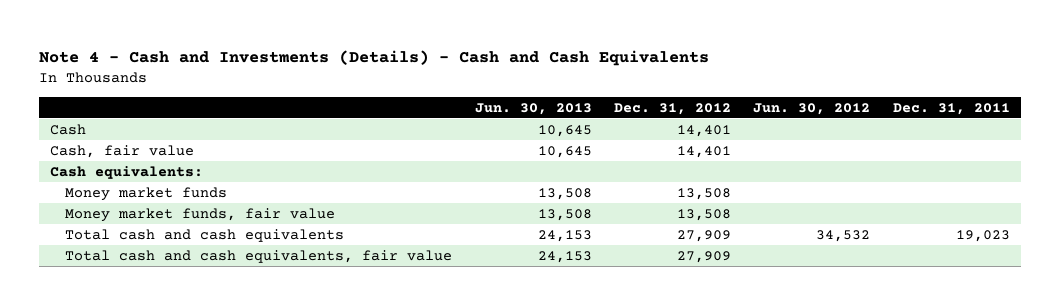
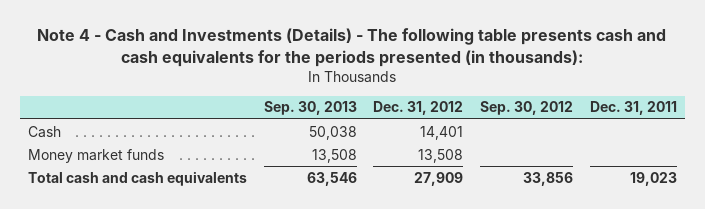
[38,49,709,66] Note 4 - Cash and Investments (Details) - Cash and Cash Equivalents -> [37,28,667,67] Note 4 - Cash and Investments (Details) - The following table presents cash and cash equivalents for the periods presented (in thousands):
[474,102,592,115] Jun. 30, 2013 -> none
[753,102,871,115] Jun. 30, 2012 -> none
none -> [263,101,357,116] Sep. 30, 2013
none -> [480,101,574,116] Sep. 30, 2012
[50,144,195,158] Cash, fair value -> none
[50,165,204,179] Cash equivalents: -> none
[65,207,336,222] Money market funds, fair value -> none
[65,249,453,263] Total cash and cash equivalents, fair value -> none

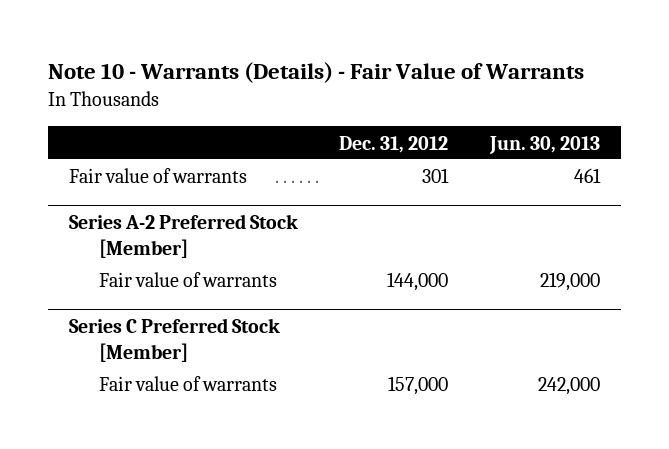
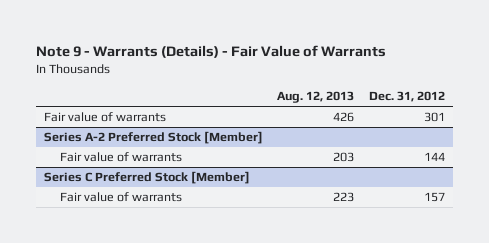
[48,62,585,84] Note 10 - Warrants (Details) - Fair Value of Warrants -> [36,44,387,58] Note 9 - Warrants (Details) - Fair Value of Warrants
[488,135,600,154] Jun. 30, 2013 -> none
none -> [277,91,355,104] Aug. 12, 2013
[387,272,449,292] 144,000 -> [424,152,446,162] 144
[388,376,449,396] 157,000 -> [424,192,446,203] 157

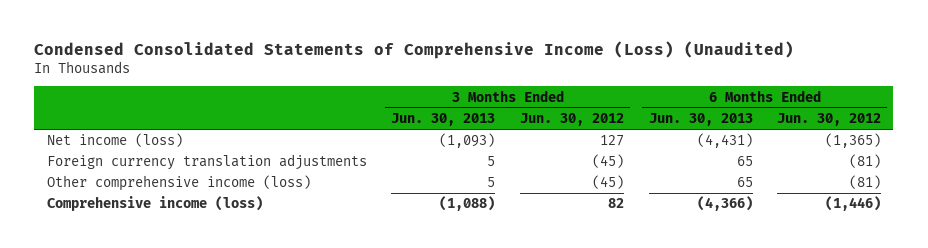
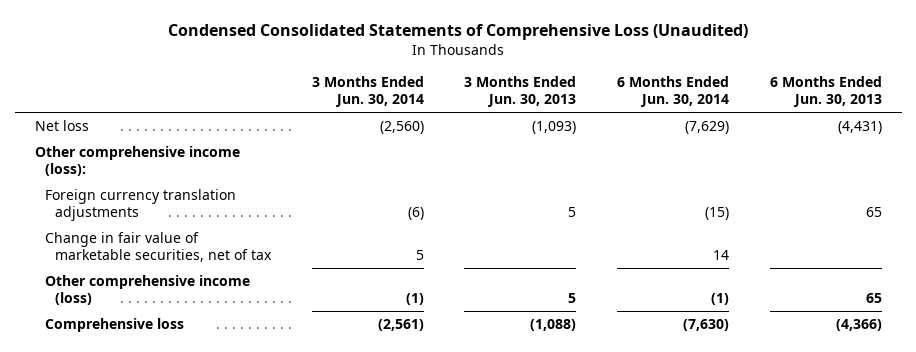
[34,41,795,60] Condensed Consolidated Statements of Comprehensive Income (Loss) (Unaudited) -> [168,24,749,41] Condensed Consolidated Statements of Comprehensive Loss (Unaudited)
[519,113,624,127] Jun. 30, 2012 -> none
[777,113,882,127] Jun. 30, 2012 -> none
none -> [311,76,424,108] 3 Months Ended Jun. 30, 2014
none -> [616,76,729,108] 6 Months Ended Jun. 30, 2014
[46,133,183,148] Net income (loss) -> [34,119,89,131] Net loss
none -> [34,145,240,177] Other comprehensive income (loss):
none -> [45,231,273,263] Change in fair value of marketable securities, net of tax
[46,196,263,212] Comprehensive income (loss) -> [45,317,185,332] Comprehensive loss

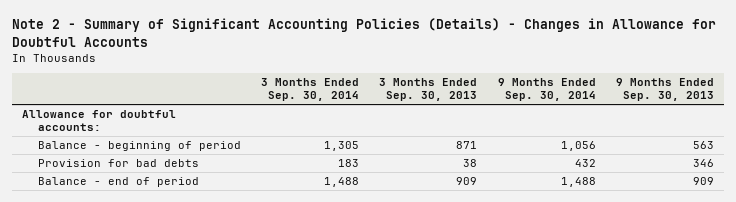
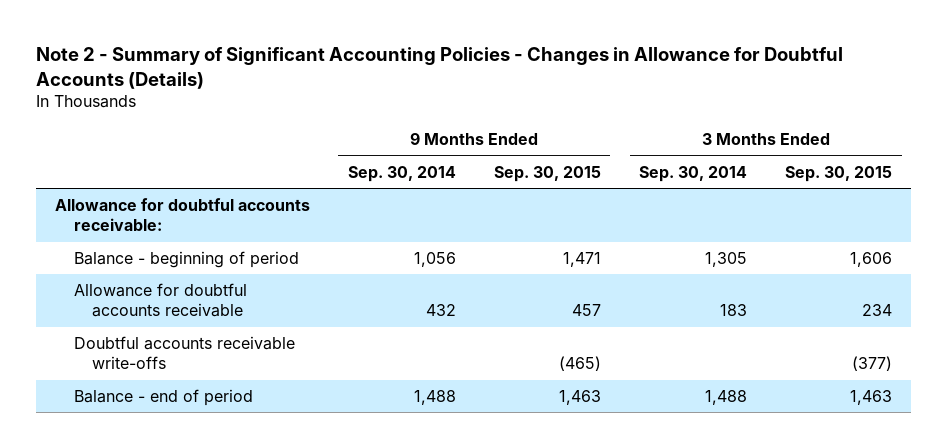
[12,18,717,47] Note 2 - Summary of Significant Accounting Policies (Details) - Changes in Allowance for Doubtful Accounts -> [35,46,843,89] Note 2 - Summary of Significant Accounting Policies - Changes in Allowance for Doubtful Accounts (Details)
[379,78,478,102] 3 Months Ended Sep. 30, 2013 -> none
[615,78,714,102] 9 Months Ended Sep. 30, 2013 -> none
none -> [493,165,601,182] Sep. 30, 2015
none -> [785,165,893,182] Sep. 30, 2015
[22,110,177,132] Allowance for doubtful accounts: -> [54,198,310,232] Allowance for doubtful accounts receivable:
[37,159,199,168] Provision for bad debts -> [73,283,247,318] Allowance for doubtful accounts receivable
none -> [73,336,295,370] Doubtful accounts receivable write-offs

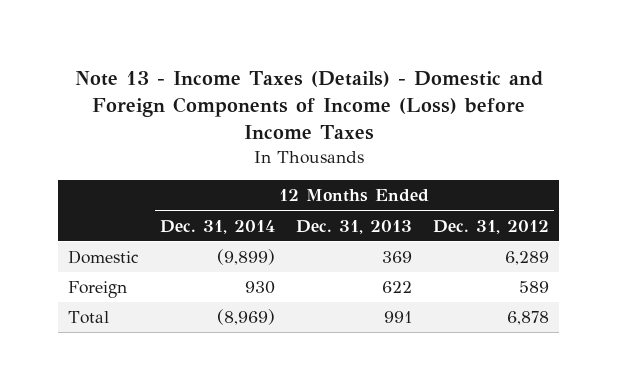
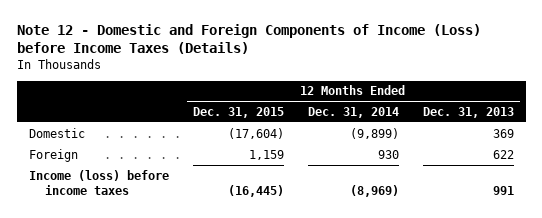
[74,71,543,141] Note 13 - Income Taxes (Details) - Domestic and Foreign Components of Income (Loss) before Income Taxes -> [16,24,481,55] Note 12 - Domestic and Foreign Components of Income (Loss) before Income Taxes (Details)
[432,219,549,234] Dec. 31, 2012 -> none
none -> [192,106,284,118] Dec. 31, 2015
[68,311,110,325] Total -> [28,169,169,195] Income (loss) before income taxes

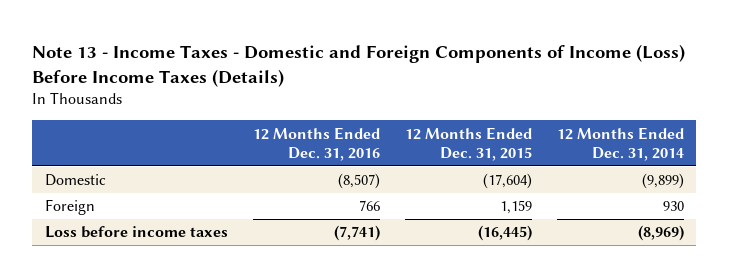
[16,24,481,55] Note 12 - Domestic and Foreign Components of Income (Loss) before Income Taxes (Details) -> [32,43,686,87] Note 13 - Income Taxes - Domestic and Foreign Components of Income (Loss) Before Income Taxes (Details)
[422,106,514,118] Dec. 31, 2013 -> none
none -> [252,126,380,162] 12 Months Ended Dec. 31, 2016
[28,169,169,195] Income (loss) before income taxes -> [44,226,228,239] Loss before income taxes

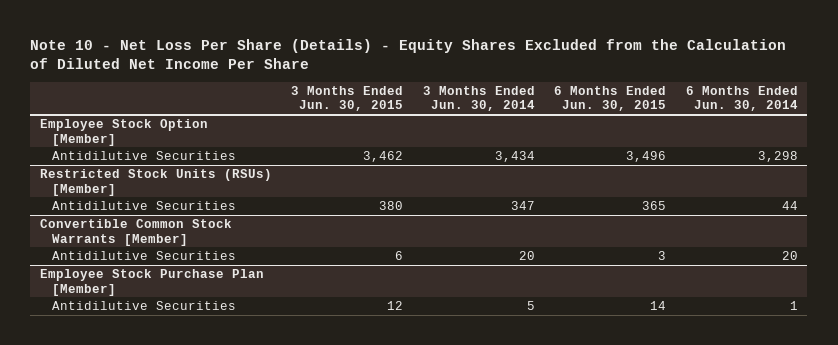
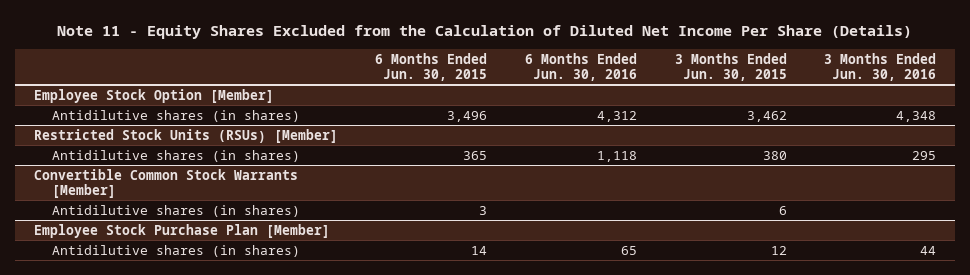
[30,38,787,70] Note 10 - Net Loss Per Share (Details) - Equity Shares Excluded from the Calculation of Diluted Net Income Per Share -> [57,24,913,39] Note 11 - Equity Shares Excluded from the Calculation of Diluted Net Income Per Share (Details)
[422,85,535,112] 3 Months Ended Jun. 30, 2014 -> none
[685,85,798,112] 6 Months Ended Jun. 30, 2014 -> none
none -> [525,52,638,81] 6 Months Ended Jun. 30, 2016
none -> [824,52,937,81] 3 Months Ended Jun. 30, 2016
[51,150,236,160] Antidilutive Securities -> [52,109,301,122] Antidilutive shares (in shares)
[51,200,236,210] Antidilutive Securities -> [52,149,301,162] Antidilutive shares (in shares)
[51,250,236,260] Antidilutive Securities -> [52,204,301,217] Antidilutive shares (in shares)
[51,300,236,310] Antidilutive Securities -> [52,244,301,257] Antidilutive shares (in shares)

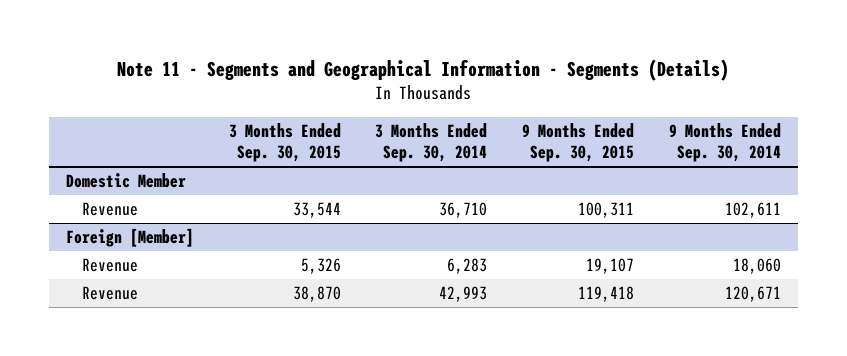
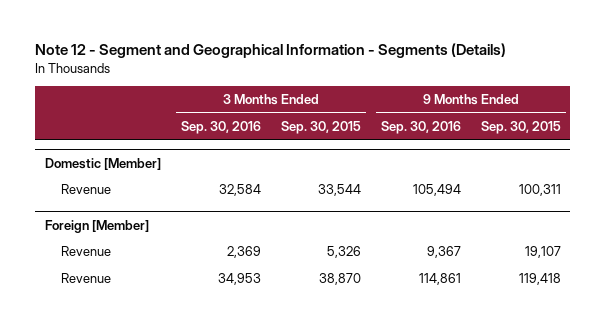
[117,58,730,81] Note 11 - Segments and Geographical Information - Segments (Details) -> [34,42,506,58] Note 12 - Segment and Geographical Information - Segments (Details)
[375,122,488,163] 3 Months Ended Sep. 30, 2014 -> none
[668,122,781,163] 9 Months Ended Sep. 30, 2014 -> none
none -> [180,120,261,134] Sep. 30, 2016
none -> [380,120,461,134] Sep. 30, 2016
[65,173,186,189] Domestic Member -> [44,157,161,170] Domestic [Member]

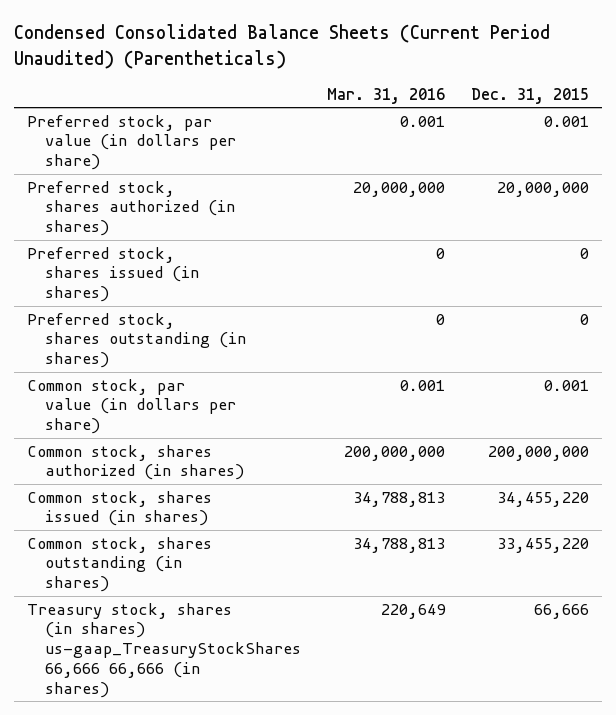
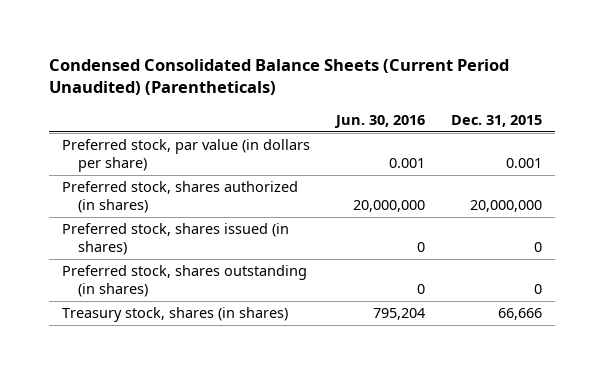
[326,87,445,104] Mar. 31, 2016 -> none
none -> [333,114,425,128] Jun. 30, 2016
[27,378,237,435] Common stock, par value (in dollars per share) -> none
[27,444,245,481] Common stock, shares authorized (in shares) -> none
[27,490,213,527] Common stock, shares issued (in shares) -> none
[27,536,213,593] Common stock, shares outstanding (in shares) -> none
[27,602,302,698] Treasury stock, shares (in shares) us-gaap_TreasuryStockShares 66,666 66,666 (in shares) -> [61,307,288,323] Treasury stock, shares (in shares)

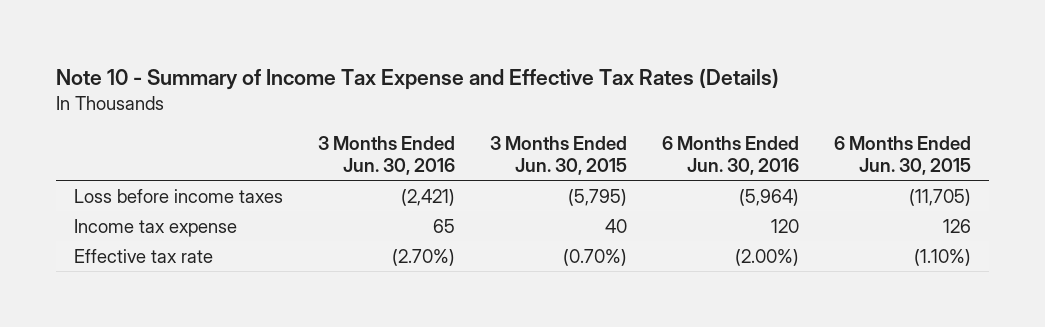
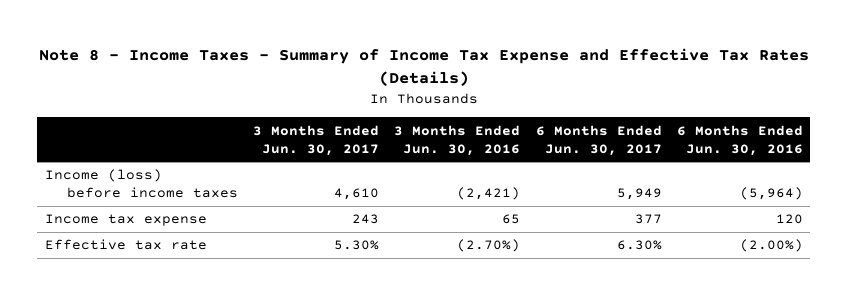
[56,68,780,91] Note 10 - Summary of Income Tax Expense and Effective Tax Rates (Details) -> [38,47,809,86] Note 8 - Income Taxes - Summary of Income Tax Expense and Effective Tax Rates (Details)
[490,135,628,176] 3 Months Ended Jun. 30, 2015 -> none
[834,135,972,176] 6 Months Ended Jun. 30, 2015 -> none
none -> [253,124,380,156] 3 Months Ended Jun. 30, 2017
none -> [535,124,662,156] 6 Months Ended Jun. 30, 2017
[74,188,284,203] Loss before income taxes -> [44,169,239,199] Income (loss) before income taxes

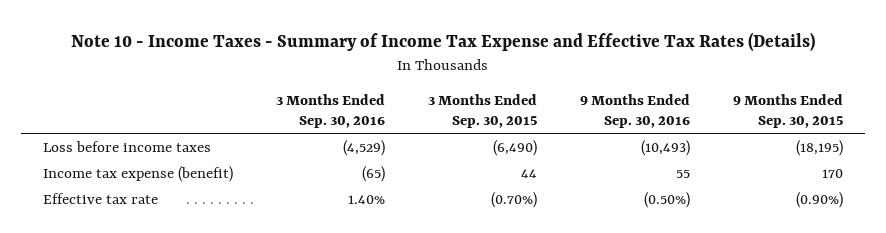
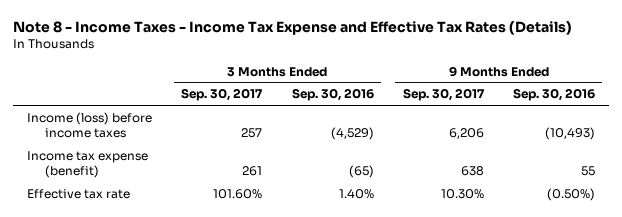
[70,32,815,52] Note 10 - Income Taxes - Summary of Income Tax Expense and Effective Tax Rates (Details) -> [12,20,572,35] Note 8 - Income Taxes - Income Tax Expense and Effective Tax Rates (Details)
[427,94,537,129] 3 Months Ended Sep. 30, 2015 -> none
[732,94,843,129] 9 Months Ended Sep. 30, 2015 -> none
none -> [181,88,264,102] Sep. 30, 2017
none -> [402,88,485,102] Sep. 30, 2017
[42,140,211,152] Loss before income taxes -> [27,111,153,138] Income (loss) before income taxes

